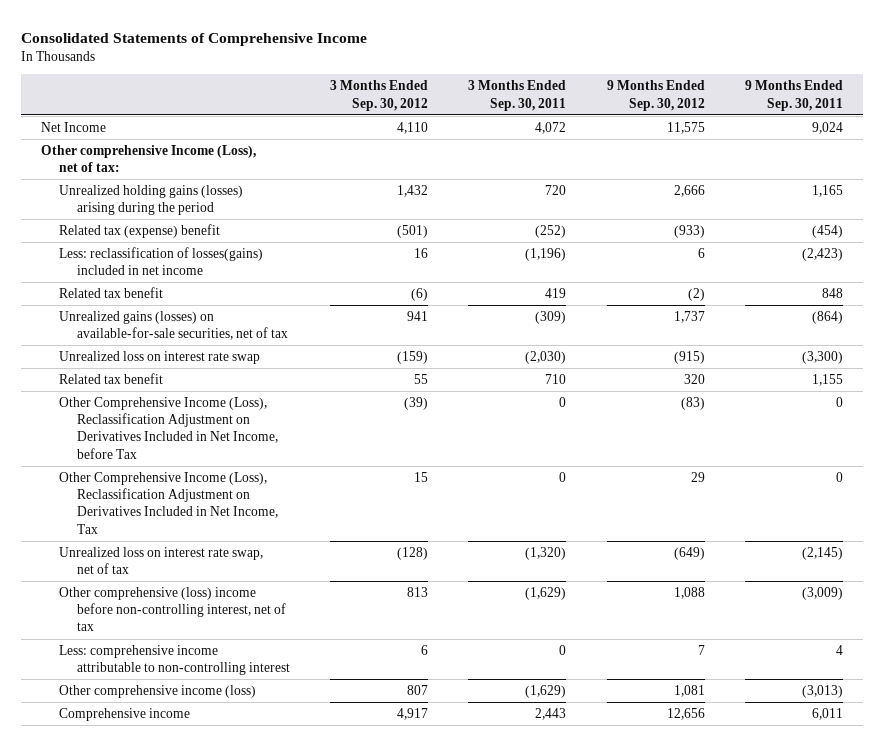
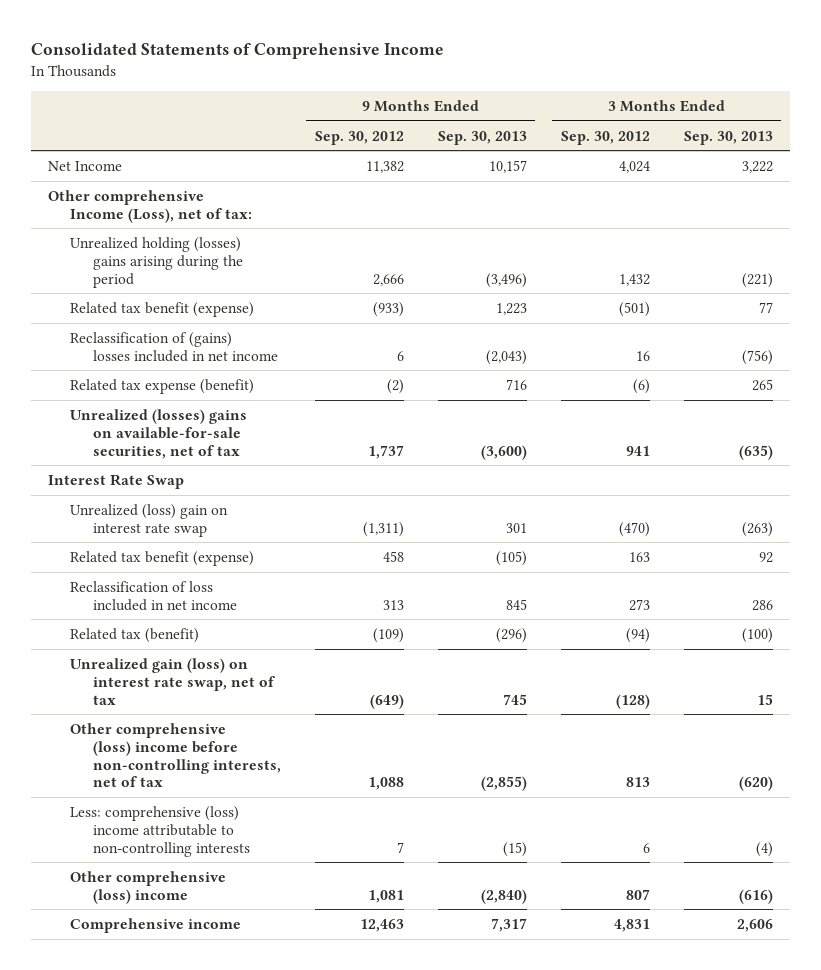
[468,80,567,111] 3 Months Ended Sep. 30, 2011 -> none
[744,80,843,111] 9 Months Ended Sep. 30, 2011 -> none
none -> [437,130,527,145] Sep. 30, 2013
none -> [683,130,773,145] Sep. 30, 2013
[397,121,429,134] 4,110 -> [618,160,650,173] 4,024
[666,121,705,134] 11,575 -> [365,160,404,173] 11,382
[59,471,279,534] Other Comprehensive Income (Loss), Reclassification Adjustment on Derivatives Included in Net Income, Tax -> none
[59,184,244,216] Unrealized holding gains (losses) arising during the period -> [70,236,243,288] Unrealized holding (losses) gains arising during the period
[59,223,221,238] Related tax (expense) benefit -> [70,301,255,317] Related tax benefit (expense)
[59,246,264,276] Less: reclassification of losses(gains) included in net income -> [70,331,278,362] Reclassification of (gains) losses included in net income
[59,286,164,298] Related tax benefit -> [70,378,255,394] Related tax expense (benefit)
[59,310,289,341] Unrealized gains (losses) on available-for-sale securities, net of tax -> [70,408,248,459] Unrealized (losses) gains on available-for-sale securities, net of tax
none -> [48,473,185,489] Interest Rate Swap
[59,350,261,364] Unrealized loss on interest rate swap -> [70,503,229,537] Unrealized (loss) gain on interest rate swap
[397,350,429,364] (159) -> [618,521,650,537] (470)
[673,350,705,364] (915) -> [362,521,404,537] (1,311)
[59,372,164,384] Related tax benefit -> [70,550,255,566] Related tax benefit (expense)
[414,373,429,384] 55 -> [628,551,650,562] 163
[683,373,705,384] 320 -> [382,550,404,562] 458
[59,396,279,459] Other Comprehensive Income (Loss), Reclassification Adjustment on Derivatives Included in Net Income, before Tax -> [70,580,237,611] Reclassification of loss included in net income
[404,396,429,410] (39) -> [628,598,650,611] 273
[680,396,705,410] (83) -> [382,599,404,610] 313
none -> [70,627,200,643] Related tax (benefit)
[59,546,264,575] Unrealized loss on interest rate swap, net of tax -> [70,657,275,705] Unrealized gain (loss) on interest rate swap, net of tax
[59,586,287,632] Other comprehensive (loss) income before non-controlling interest, net of tax -> [70,722,281,788] Other comprehensive (loss) income before non-controlling interests, net of tax
[59,644,291,676] Less: comprehensive income attributable to non-controlling interest -> [70,805,250,857] Less: comprehensive (loss) income attributable to non-controlling interests
[59,684,257,698] Other comprehensive income (loss) -> [70,870,227,904] Other comprehensive (loss) income
[397,707,429,720] 4,917 -> [613,918,650,932] 4,831
[666,707,705,720] 12,656 -> [359,918,404,932] 12,463

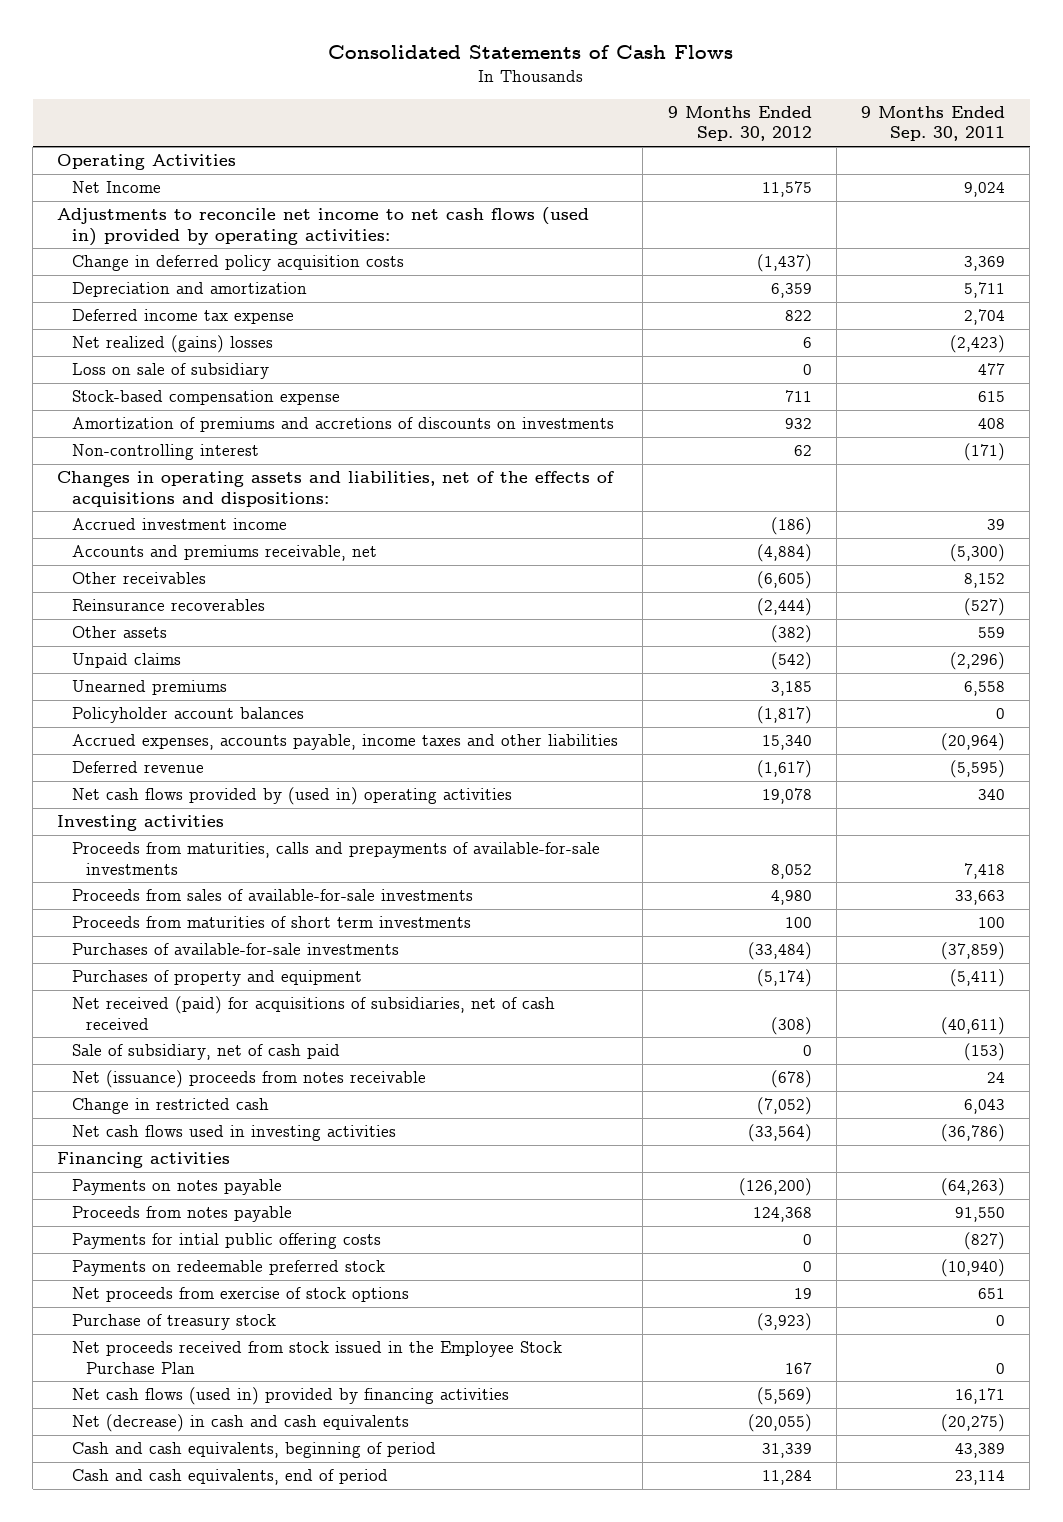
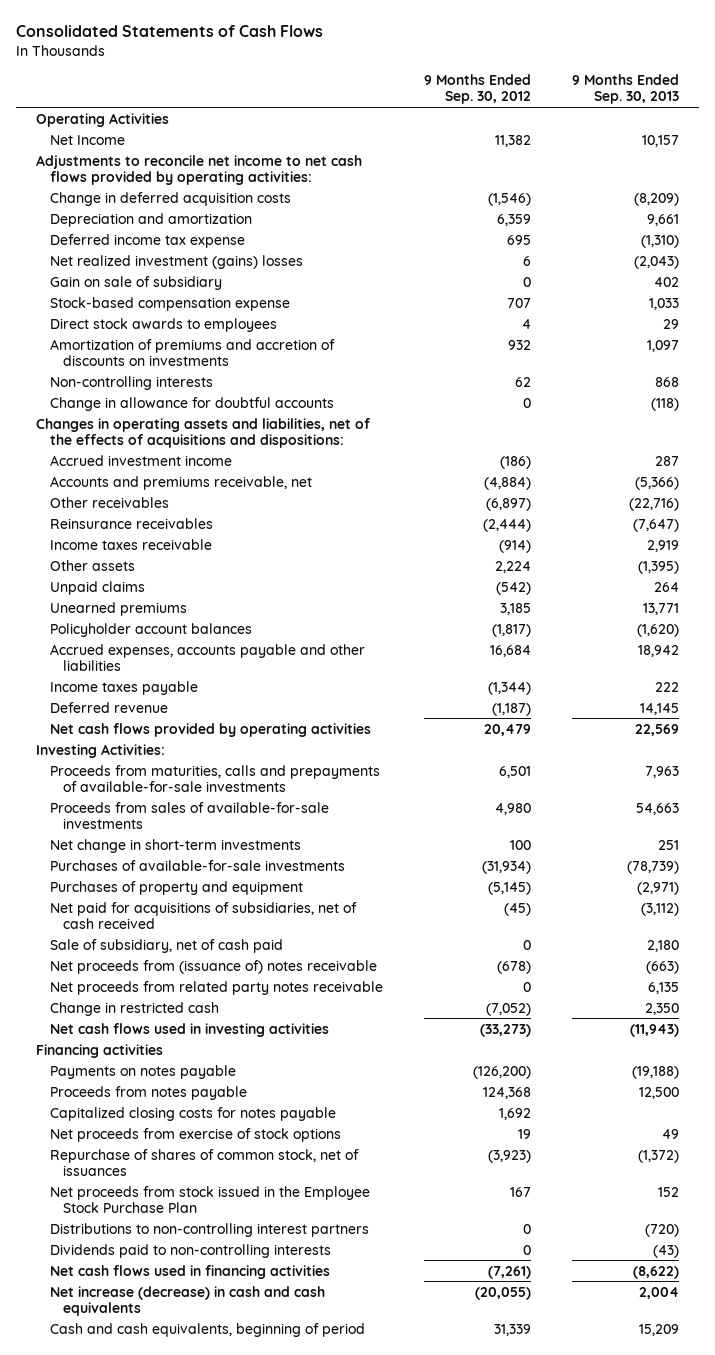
[861,106,1006,142] 9 Months Ended Sep. 30, 2011 -> none
none -> [571,74,679,105] 9 Months Ended Sep. 30, 2013
[761,181,812,198] 11,575 -> [494,134,531,147] 11,382
[57,207,590,246] Adjustments to reconcile net income to net cash flows (used in) provided by operating activities: -> [36,154,363,185] Adjustments to reconcile net income to net cash flows provided by operating activities:
[71,255,404,272] Change in deferred policy acquisition costs -> [49,191,291,206] Change in deferred acquisition costs
[756,254,812,273] (1,437) -> [487,192,531,206] (1,546)
[784,310,812,322] 822 -> [506,234,531,245] 695
[71,335,273,354] Net realized (gains) losses -> [49,254,303,269] Net realized investment (gains) losses
[71,363,269,380] Loss on sale of subsidiary -> [49,275,222,290] Gain on sale of subsidiary
[784,390,812,403] 711 -> [506,297,531,308] 707
none -> [49,317,277,332] Direct stock awards to employees
[71,417,614,433] Amortization of premiums and accretions of discounts on investments -> [49,338,335,366] Amortization of premiums and accretion of discounts on investments
[71,444,259,461] Non-controlling interest -> [49,375,213,390] Non-controlling interests
none -> [49,396,334,411] Change in allowance for doubtful accounts
[756,571,812,590] (6,605) -> [485,497,531,511] (6,897)
[71,599,265,612] Reinsurance recoverables -> [49,517,213,529] Reinsurance receivables
none -> [49,538,212,550] Income taxes receivable
[770,625,812,644] (382) -> [494,560,531,573] 2,224
[71,734,618,751] Accrued expenses, accounts payable, income taxes and other liabilities -> [49,643,365,671] Accrued expenses, accounts payable and other liabilities
[761,735,812,751] 15,340 -> [489,644,531,657] 16,684
none -> [49,680,198,695] Income taxes payable
[756,760,812,779] (1,617) -> [491,702,531,716] (1,187)
[71,787,512,806] Net cash flows provided by (used in) operating activities -> [49,722,371,737] Net cash flows provided by operating activities
[761,788,812,805] 19,078 -> [483,723,531,736] 20,479
[57,815,225,832] Investing activities -> [36,743,166,758] Investing Activities:
[770,863,812,879] 8,052 -> [498,765,531,778] 6,501
[71,916,471,929] Proceeds from maturities of short term investments -> [49,838,301,853] Net change in short-term investments
[747,942,812,961] (33,484) -> [481,860,531,874] (31,934)
[756,969,812,988] (5,174) -> [487,881,531,895] (5,145)
[71,996,555,1030] Net received (paid) for acquisitions of subsidiaries, net of cash received -> [49,901,357,929] Net paid for acquisitions of subsidiaries, net of cash received
[770,1016,812,1035] (308) -> [503,902,531,916] (45)
[71,1070,426,1089] Net (issuance) proceeds from notes receivable -> [49,959,377,974] Net proceeds from (issuance of) notes receivable
none -> [49,980,383,995] Net proceeds from related party notes receivable
[747,1124,812,1143] (33,564) -> [479,1023,531,1037] (33,273)
[71,1233,381,1250] Payments for intial public offering costs -> none
[71,1260,385,1277] Payments on redeemable preferred stock -> none
none -> [49,1106,336,1121] Capitalized closing costs for notes payable
[71,1314,276,1331] Purchase of treasury stock -> [49,1148,359,1176] Repurchase of shares of common stock, net of issuances
[71,1341,562,1374] Net proceeds received from stock issued in the Employee Stock Purchase Plan -> [49,1185,370,1213] Net proceeds from stock issued in the Employee Stock Purchase Plan
none -> [49,1222,369,1237] Distributions to non-controlling interest partners
none -> [49,1243,331,1258] Dividends paid to non-controlling interests
[71,1387,509,1406] Net cash flows (used in) provided by financing activities -> [49,1264,330,1279] Net cash flows used in financing activities
[756,1387,812,1406] (5,569) -> [487,1265,531,1279] (7,261)
[71,1414,409,1433] Net (decrease) in cash and cash equivalents -> [49,1285,325,1316] Net increase (decrease) in cash and cash equivalents
[71,1469,388,1486] Cash and cash equivalents, end of period -> none

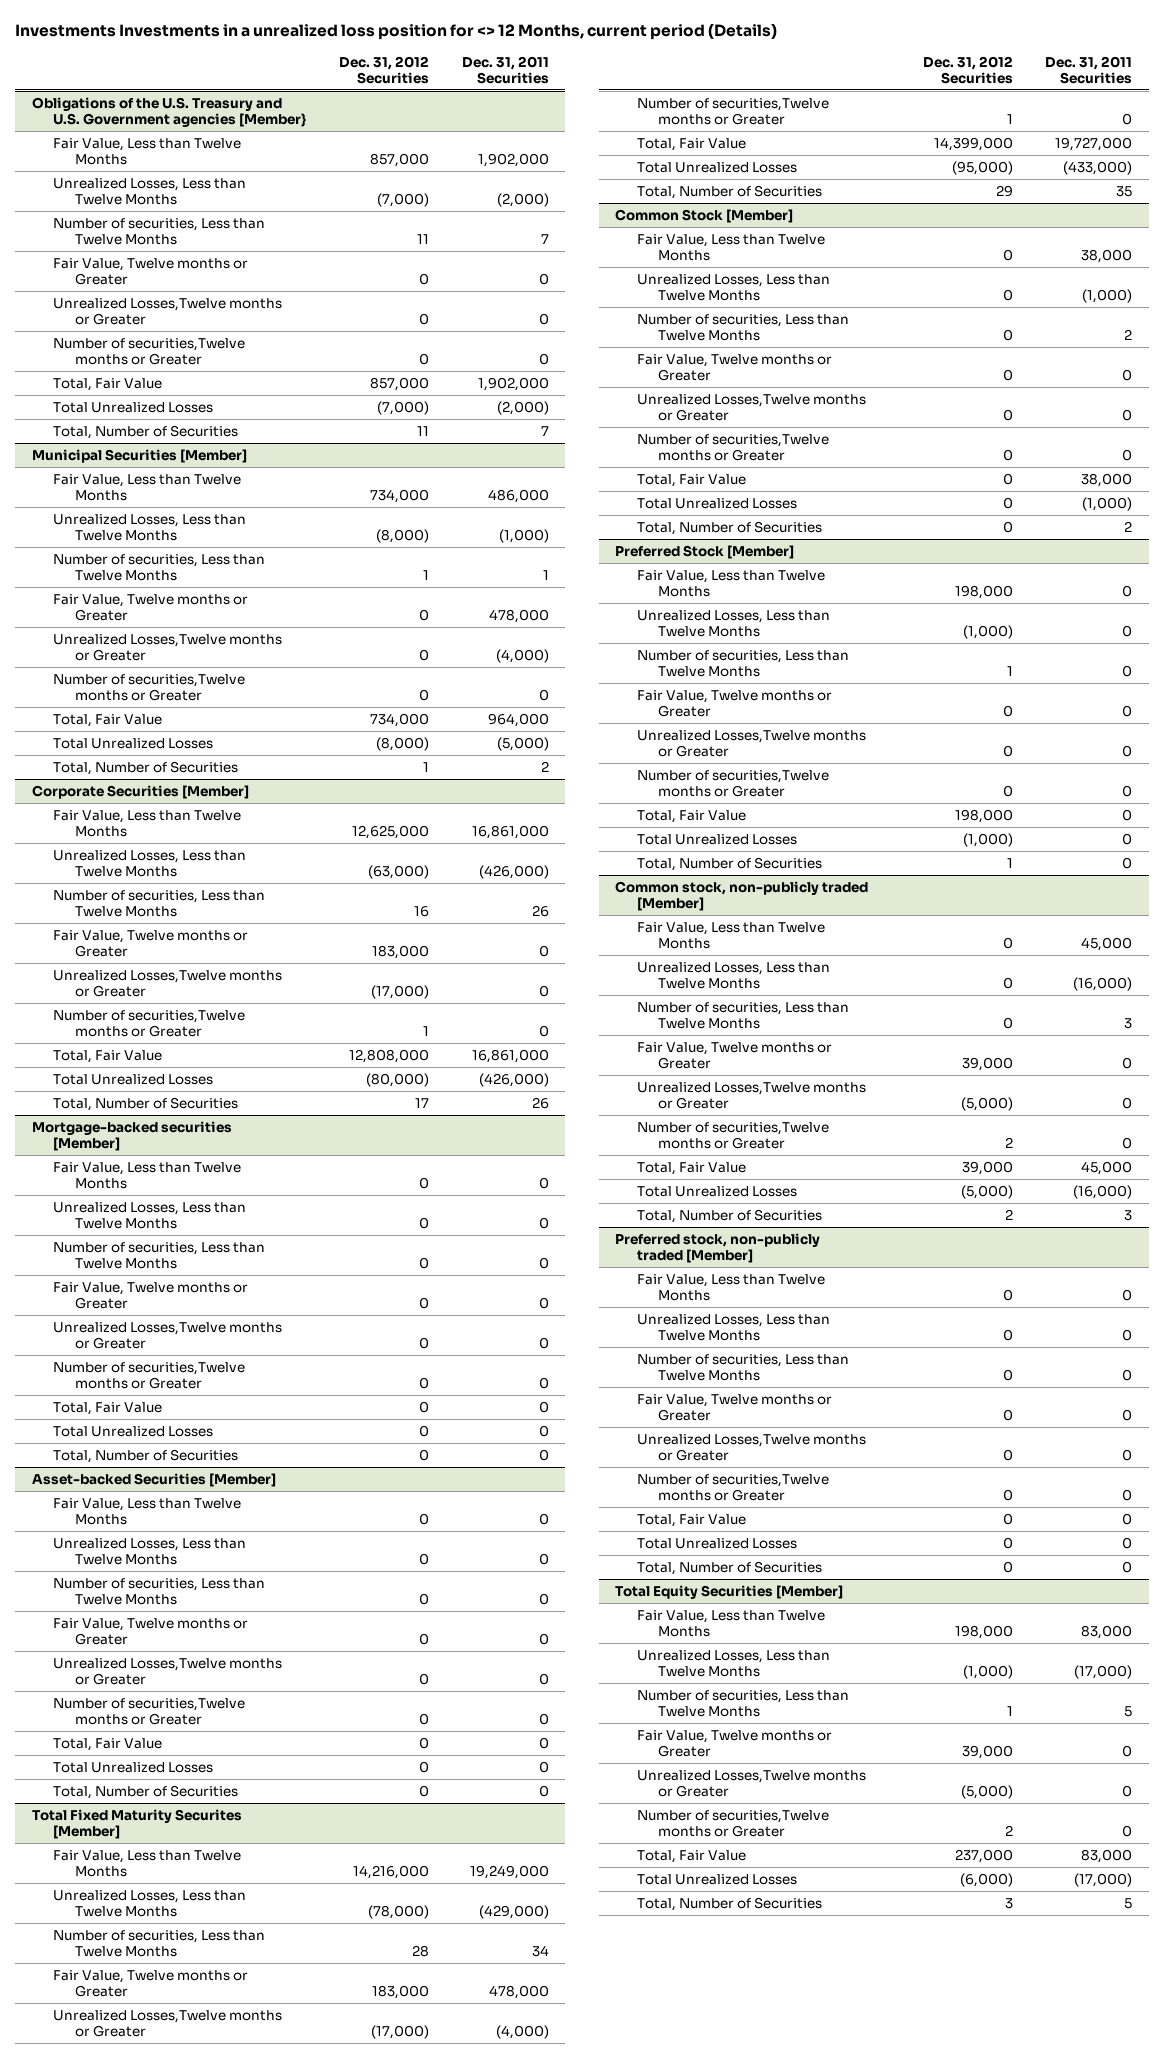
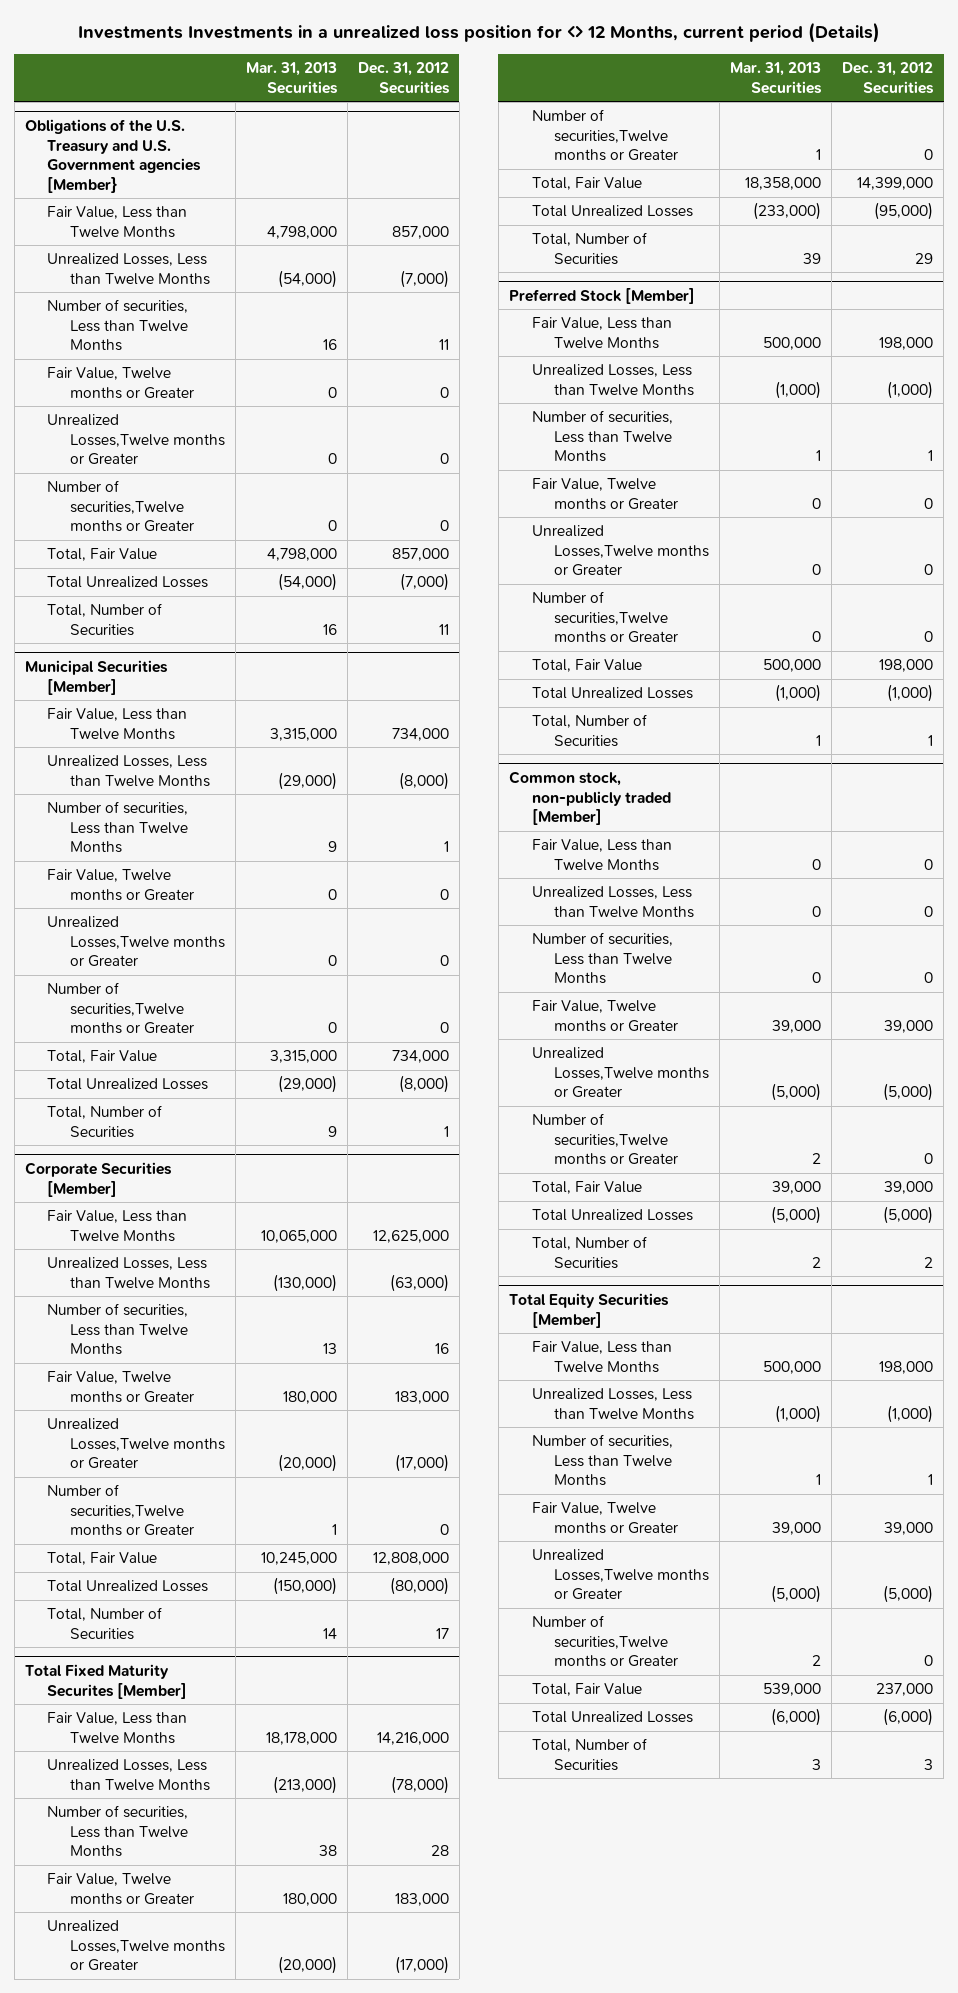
[461,55,549,84] Dec. 31, 2011 Securities -> none
none -> [246,61,339,94] Mar. 31, 2013 Securities
[422,1025,429,1036] 1 -> [439,1524,449,1536] 0
[31,1120,232,1151] Mortgage-backed securities [Member] -> none
[53,1161,242,1189] Fair Value, Less than Twelve Months -> none
[53,1201,247,1229] Unrealized Losses, Less than Twelve Months -> none
[53,1241,266,1269] Number of securities, Less than Twelve Months -> none
[53,1281,249,1309] Fair Value, Twelve months or Greater -> none
[53,1321,283,1349] Unrealized Losses,Twelve months or Greater -> none
[53,1361,246,1389] Number of securities,Twelve months or Greater -> none
[53,1401,163,1415] Total, Fair Value -> none
[53,1425,214,1437] Total Unrealized Losses -> none
[53,1448,239,1463] Total, Number of Securities -> none
[31,1472,276,1487] Asset-backed Securities [Member] -> none
[53,1497,242,1525] Fair Value, Less than Twelve Months -> none
[53,1537,247,1565] Unrealized Losses, Less than Twelve Months -> none
[53,1577,266,1605] Number of securities, Less than Twelve Months -> none
[53,1617,249,1645] Fair Value, Twelve months or Greater -> none
[53,1657,283,1685] Unrealized Losses,Twelve months or Greater -> none
[53,1697,246,1725] Number of securities,Twelve months or Greater -> none
[53,1737,163,1751] Total, Fair Value -> none
[53,1761,214,1773] Total Unrealized Losses -> none
[53,1784,239,1799] Total, Number of Securities -> none
[1006,113,1013,124] 1 -> [924,149,934,161] 0
[615,208,794,223] Common Stock [Member] -> none
[636,233,825,261] Fair Value, Less than Twelve Months -> none
[636,273,830,301] Unrealized Losses, Less than Twelve Months -> none
[636,313,849,341] Number of securities, Less than Twelve Months -> none
[636,353,832,381] Fair Value, Twelve months or Greater -> none
[636,393,866,421] Unrealized Losses,Twelve months or Greater -> none
[636,433,829,461] Number of securities,Twelve months or Greater -> none
[636,473,746,487] Total, Fair Value -> none
[636,497,797,509] Total Unrealized Losses -> none
[636,520,822,535] Total, Number of Securities -> none
[1004,1136,1013,1148] 2 -> [924,1153,934,1165] 0
[615,1232,821,1263] Preferred stock, non-publicly traded [Member] -> none
[636,1273,825,1301] Fair Value, Less than Twelve Months -> none
[636,1313,830,1341] Unrealized Losses, Less than Twelve Months -> none
[636,1353,849,1381] Number of securities, Less than Twelve Months -> none
[636,1393,832,1421] Fair Value, Twelve months or Greater -> none
[636,1433,866,1461] Unrealized Losses,Twelve months or Greater -> none
[636,1473,829,1501] Number of securities,Twelve months or Greater -> none
[636,1513,746,1527] Total, Fair Value -> none
[636,1537,797,1549] Total Unrealized Losses -> none
[636,1560,822,1575] Total, Number of Securities -> none
[1004,1824,1013,1836] 2 -> [924,1655,934,1667] 0

